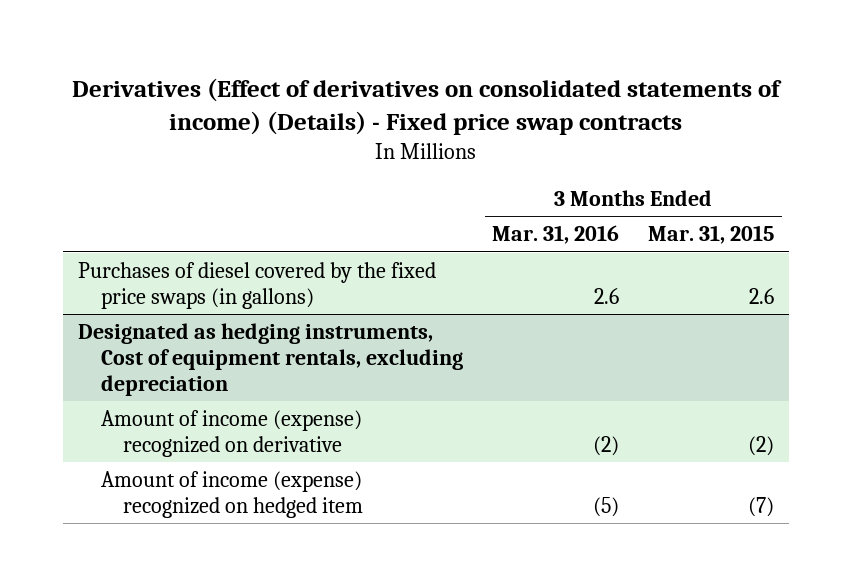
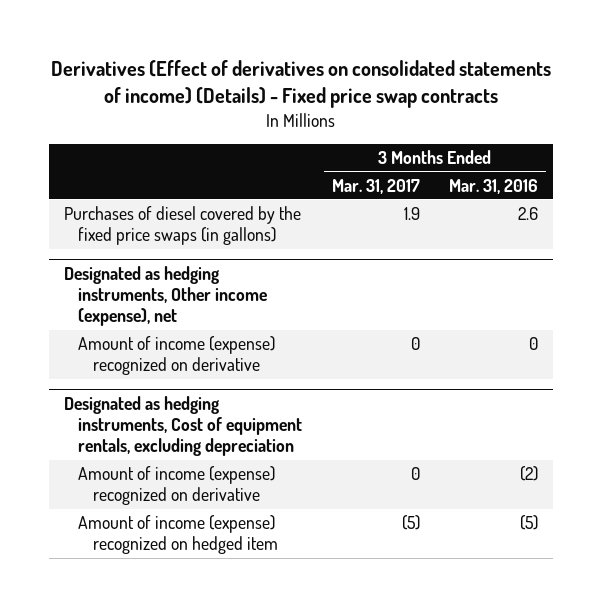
[648,225,775,245] Mar. 31, 2015 -> none
none -> [331,178,420,194] Mar. 31, 2017
none -> [63,265,268,327] Designated as hedging instruments, Other income (expense), net
none -> [78,336,276,376] Amount of income (expense) recognized on derivative

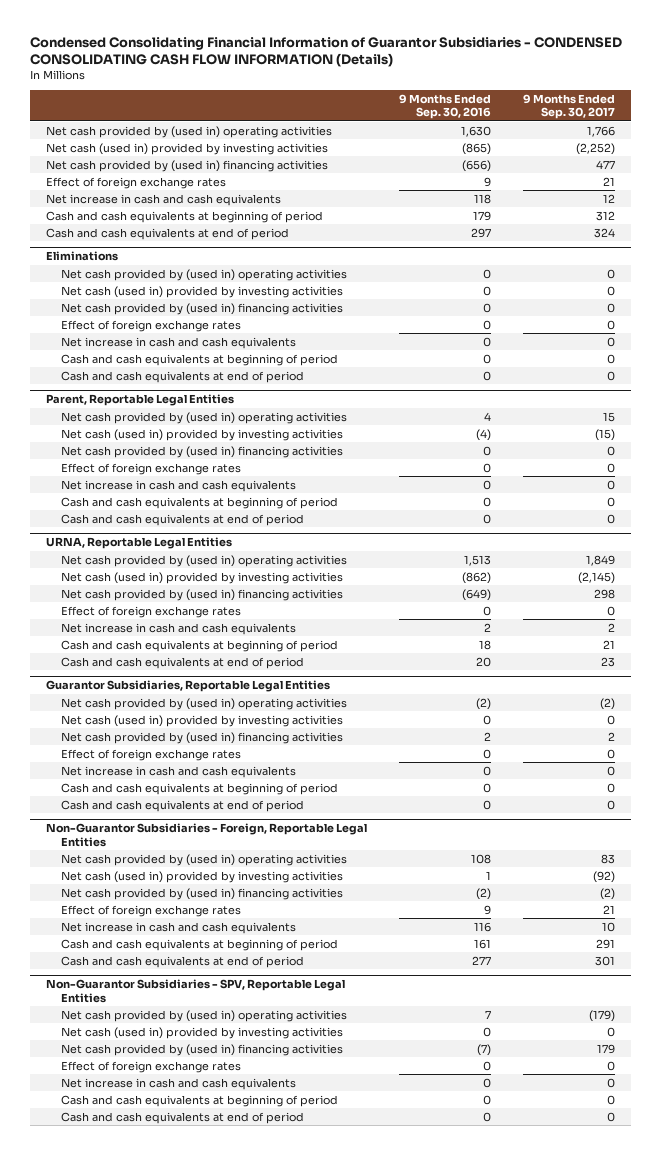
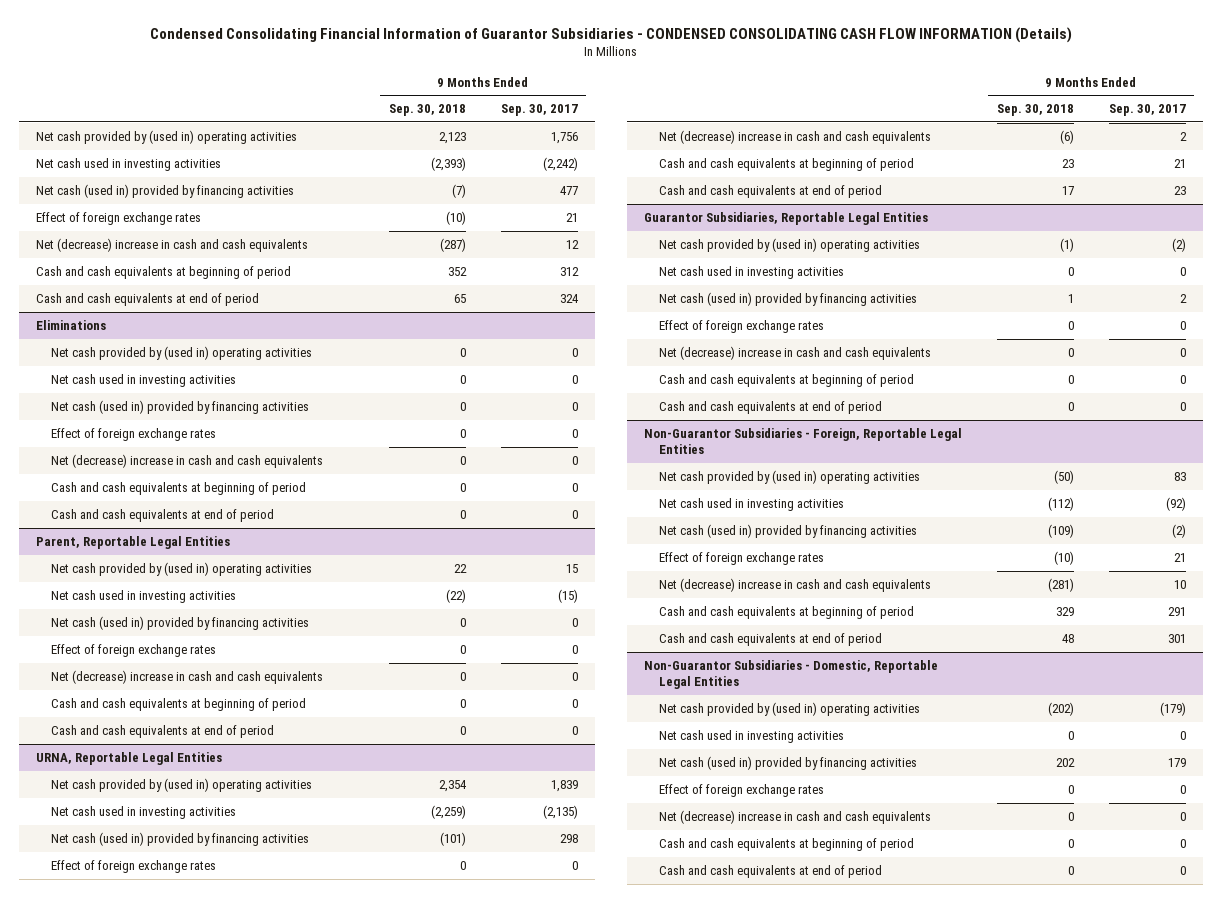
[398,93,491,120] 9 Months Ended Sep. 30, 2016 -> none
none -> [388,104,466,117] Sep. 30, 2018
[587,125,616,137] 1,766 -> [550,131,578,144] 1,756
[45,142,328,155] Net cash (used in) provided by investing activities -> [36,157,222,171] Net cash used in investing activities
[576,142,616,155] (2,252) -> [542,156,578,171] (2,242)
[45,159,328,172] Net cash provided by (used in) financing activities -> [36,183,295,198] Net cash (used in) provided by financing activities
[45,193,281,206] Net increase in cash and cash equivalents -> [36,237,309,252] Net (decrease) increase in cash and cash equivalents
[60,285,343,298] Net cash (used in) provided by investing activities -> [50,373,236,387] Net cash used in investing activities
[60,302,343,315] Net cash provided by (used in) financing activities -> [50,399,309,414] Net cash (used in) provided by financing activities
[60,336,296,349] Net increase in cash and cash equivalents -> [50,453,323,468] Net (decrease) increase in cash and cash equivalents
[60,428,343,441] Net cash (used in) provided by investing activities -> [50,589,236,603] Net cash used in investing activities
[60,445,343,458] Net cash provided by (used in) financing activities -> [50,615,309,630] Net cash (used in) provided by financing activities
[60,479,296,492] Net increase in cash and cash equivalents -> [50,669,323,684] Net (decrease) increase in cash and cash equivalents
[586,554,616,566] 1,849 -> [550,779,578,792] 1,839
[60,571,343,584] Net cash (used in) provided by investing activities -> [50,805,236,819] Net cash used in investing activities
[578,571,616,584] (2,145) -> [542,804,578,819] (2,135)
[60,588,343,601] Net cash provided by (used in) financing activities -> [50,831,309,846] Net cash (used in) provided by financing activities
[60,622,296,635] Net increase in cash and cash equivalents -> [658,129,931,144] Net (decrease) increase in cash and cash equivalents
[60,714,343,727] Net cash (used in) provided by investing activities -> [658,265,844,279] Net cash used in investing activities
[60,731,343,744] Net cash provided by (used in) financing activities -> [658,291,917,306] Net cash (used in) provided by financing activities
[60,765,296,778] Net increase in cash and cash equivalents -> [658,345,931,360] Net (decrease) increase in cash and cash equivalents
[60,870,343,883] Net cash (used in) provided by investing activities -> [658,497,844,511] Net cash used in investing activities
[60,887,343,900] Net cash provided by (used in) financing activities -> [658,523,917,538] Net cash (used in) provided by financing activities
[60,921,296,934] Net increase in cash and cash equivalents -> [658,577,931,592] Net (decrease) increase in cash and cash equivalents
[45,979,345,1003] Non-Guarantor Subsidiaries - SPV, Reportable Legal Entities -> [644,659,939,690] Non-Guarantor Subsidiaries - Domestic, Reportable Legal Entities
[60,1026,343,1039] Net cash (used in) provided by investing activities -> [658,729,844,743] Net cash used in investing activities
[60,1043,343,1056] Net cash provided by (used in) financing activities -> [658,755,917,770] Net cash (used in) provided by financing activities
[60,1077,296,1090] Net increase in cash and cash equivalents -> [658,809,931,824] Net (decrease) increase in cash and cash equivalents

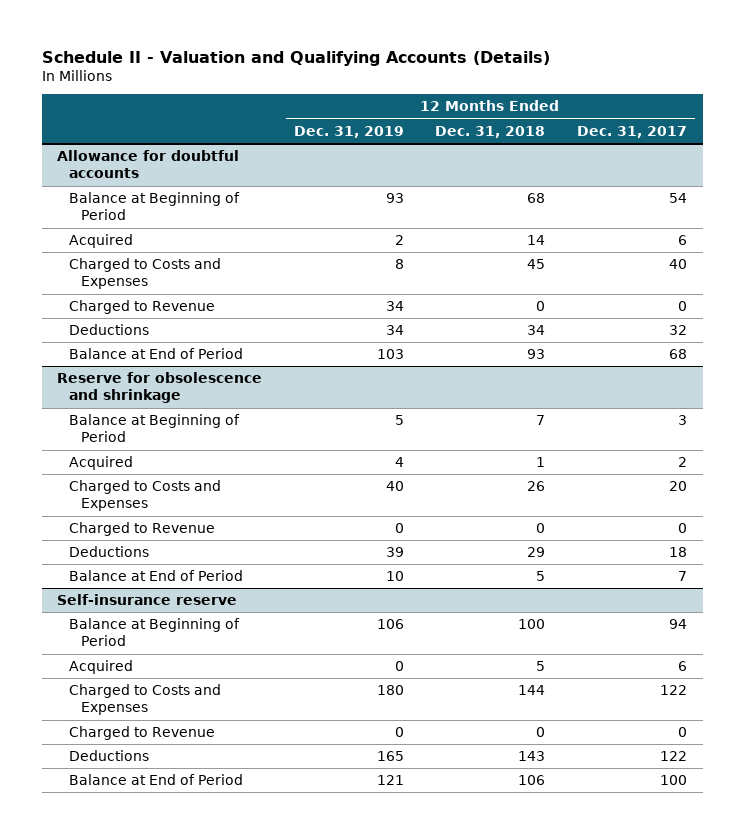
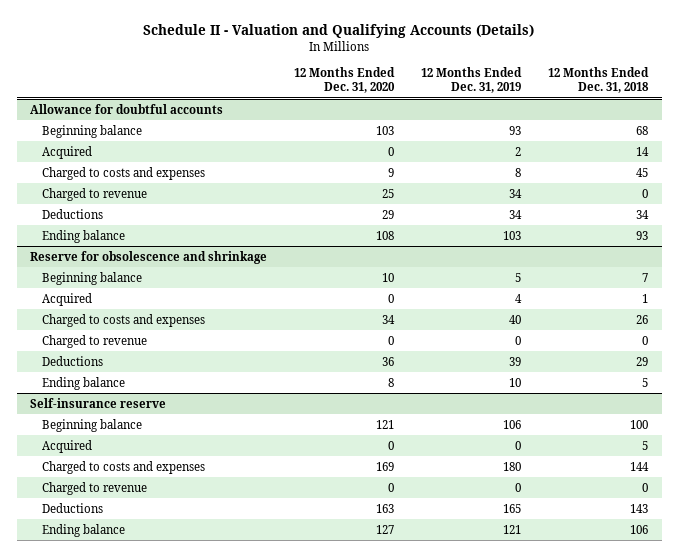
[577,125,688,138] Dec. 31, 2017 -> none
none -> [294,67,396,94] 12 Months Ended Dec. 31, 2020
[69,192,241,221] Balance at Beginning of Period -> [41,124,142,138] Beginning balance
[69,258,222,290] Charged to Costs and Expenses -> [41,166,205,180] Charged to costs and expenses
[69,300,216,315] Charged to Revenue -> [41,187,147,201] Charged to revenue
[69,348,244,360] Balance at End of Period -> [41,229,125,243] Ending balance
[69,414,241,443] Balance at Beginning of Period -> [41,271,142,285] Beginning balance
[69,480,222,512] Charged to Costs and Expenses -> [41,313,205,327] Charged to costs and expenses
[69,522,216,537] Charged to Revenue -> [41,334,147,348] Charged to revenue
[69,570,244,582] Balance at End of Period -> [41,376,125,390] Ending balance
[69,618,241,647] Balance at Beginning of Period -> [41,418,142,432] Beginning balance
[69,684,222,716] Charged to Costs and Expenses -> [41,460,205,474] Charged to costs and expenses
[69,726,216,741] Charged to Revenue -> [41,481,147,495] Charged to revenue
[69,774,244,786] Balance at End of Period -> [41,523,125,537] Ending balance

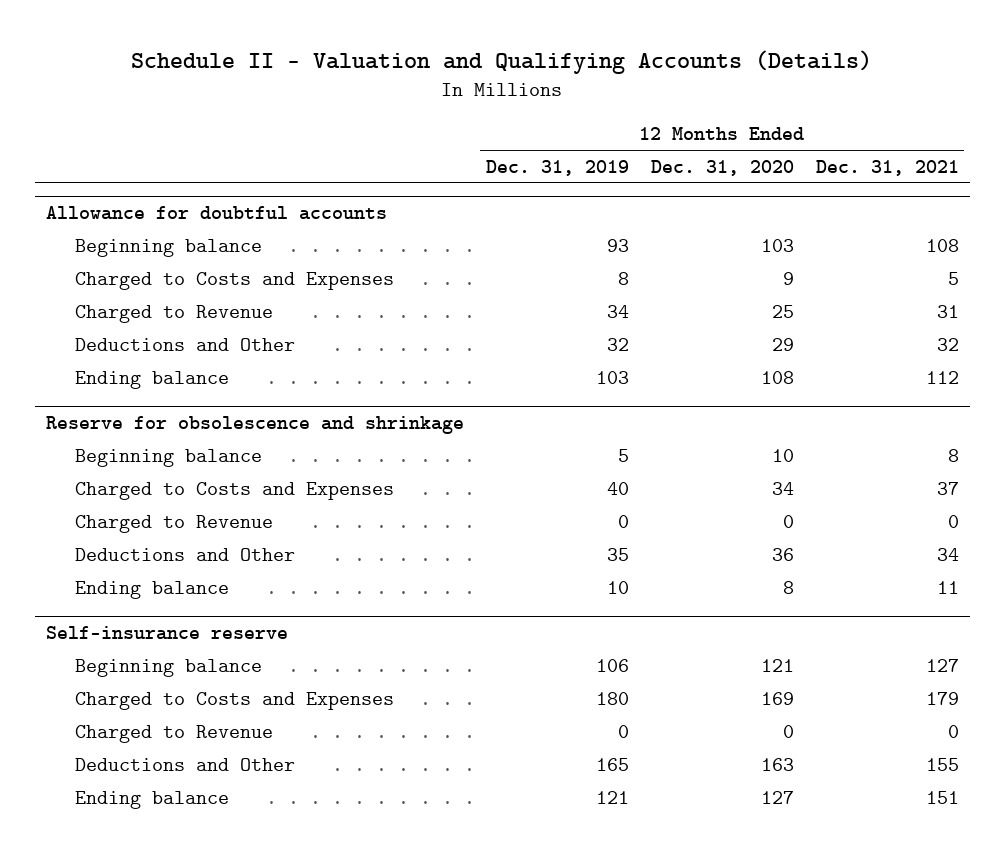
[548,67,650,94] 12 Months Ended Dec. 31, 2018 -> none
none -> [815,159,959,176] Dec. 31, 2021
[41,145,92,159] Acquired -> none
[41,208,103,219] Deductions -> none
[41,166,205,180] Charged to costs and expenses -> [74,271,394,290] Charged to Costs and Expenses
[41,187,147,201] Charged to revenue -> [74,304,273,323] Charged to Revenue
none -> [74,337,295,351] Deductions and Other
[41,292,92,306] Acquired -> none
[41,355,103,366] Deductions -> none
[41,313,205,327] Charged to costs and expenses -> [74,481,394,500] Charged to Costs and Expenses
[41,334,147,348] Charged to revenue -> [74,514,273,533] Charged to Revenue
none -> [74,547,295,561] Deductions and Other
[41,439,92,453] Acquired -> none
[41,460,205,474] Charged to costs and expenses -> [74,691,394,710] Charged to Costs and Expenses
[41,481,147,495] Charged to revenue -> [74,724,273,743] Charged to Revenue
[41,502,103,513] Deductions -> [74,757,295,771] Deductions and Other

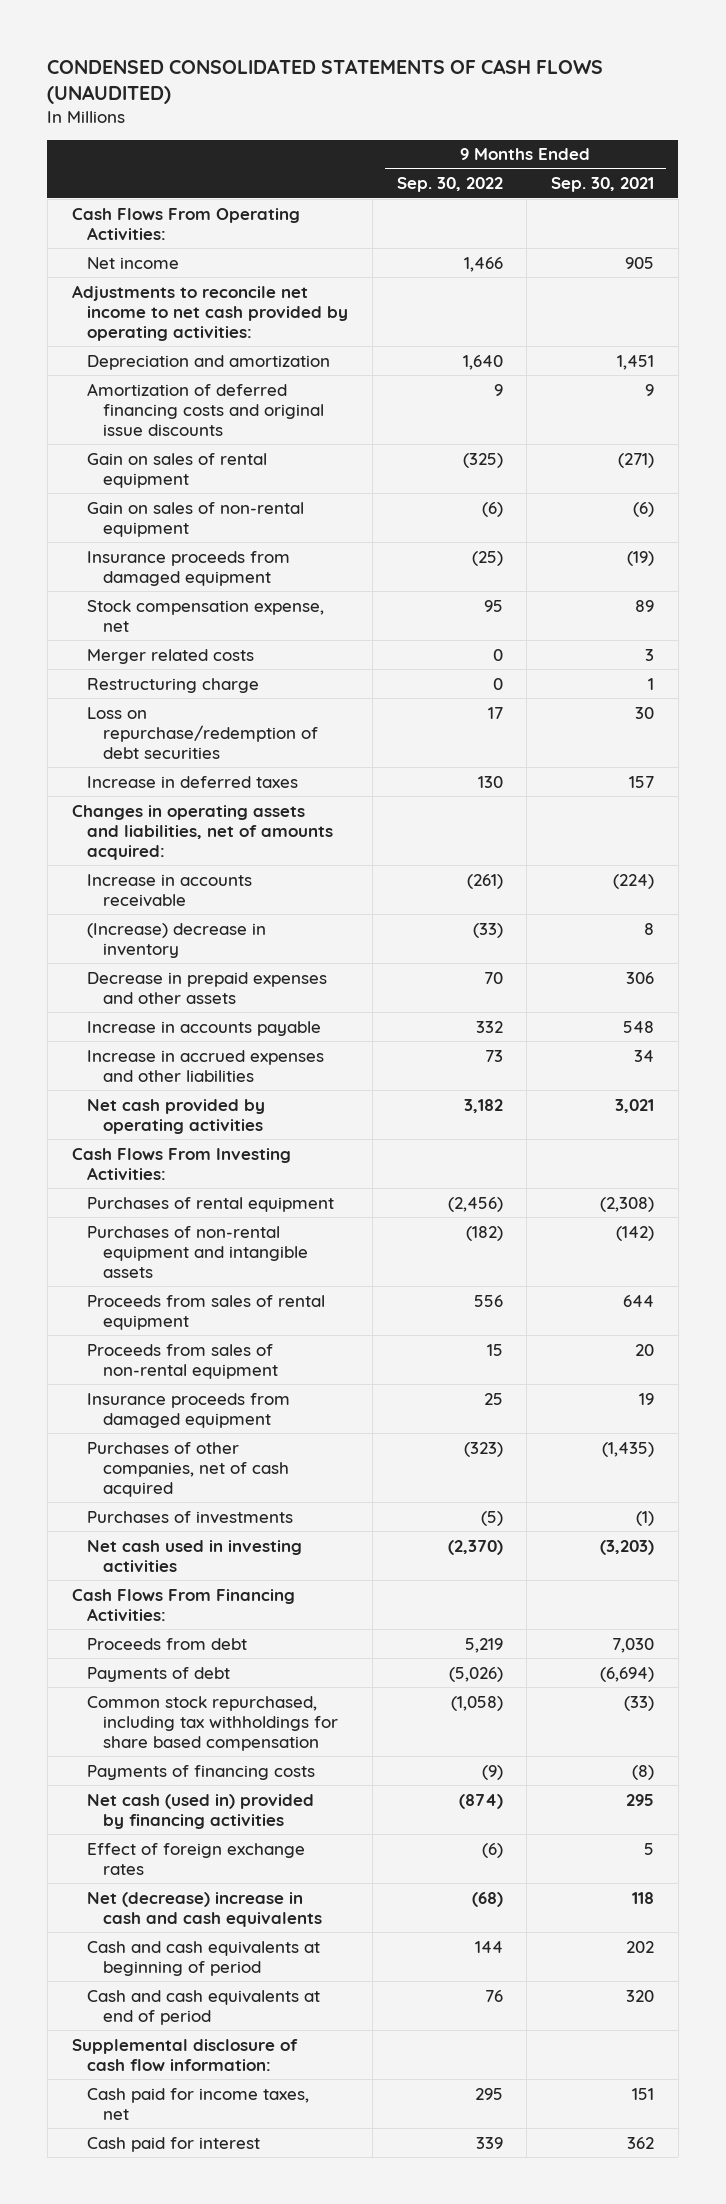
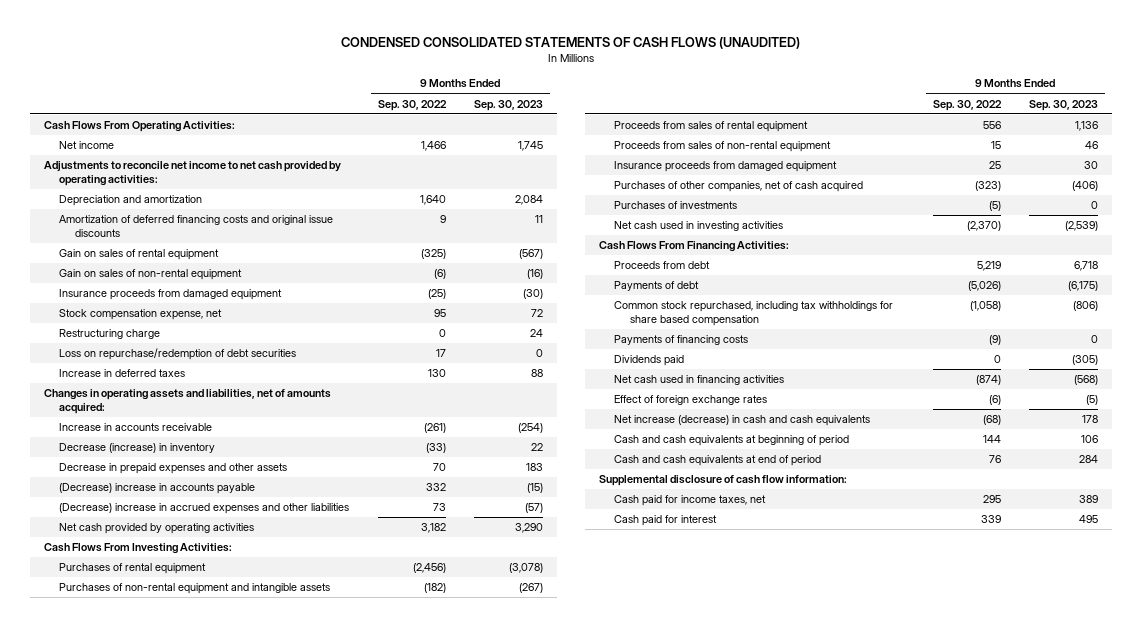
[551,177,655,193] Sep. 30, 2021 -> none
none -> [473,99,543,111] Sep. 30, 2023
[87,648,255,664] Merger related costs -> none
[87,922,267,958] (Increase) decrease in inventory -> [59,443,216,454] Decrease (increase) in inventory
[87,1020,322,1036] Increase in accounts payable -> [59,483,256,495] (Decrease) increase in accounts payable
[87,1049,325,1082] Increase in accrued expenses and other liabilities -> [59,503,350,515] (Decrease) increase in accrued expenses and other liabilities
none -> [614,355,685,367] Dividends paid
[87,1793,315,1829] Net cash (used in) provided by financing activities -> [614,375,785,386] Net cash used in financing activities
[87,1891,322,1927] Net (decrease) increase in cash and cash equivalents -> [614,415,871,427] Net increase (decrease) in cash and cash equivalents

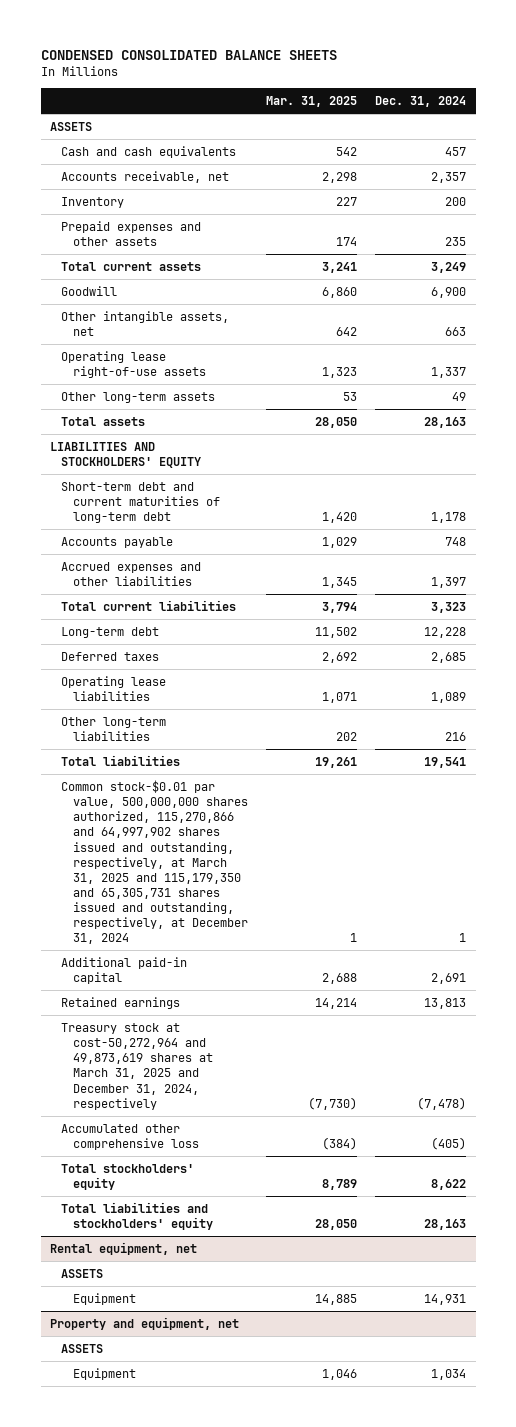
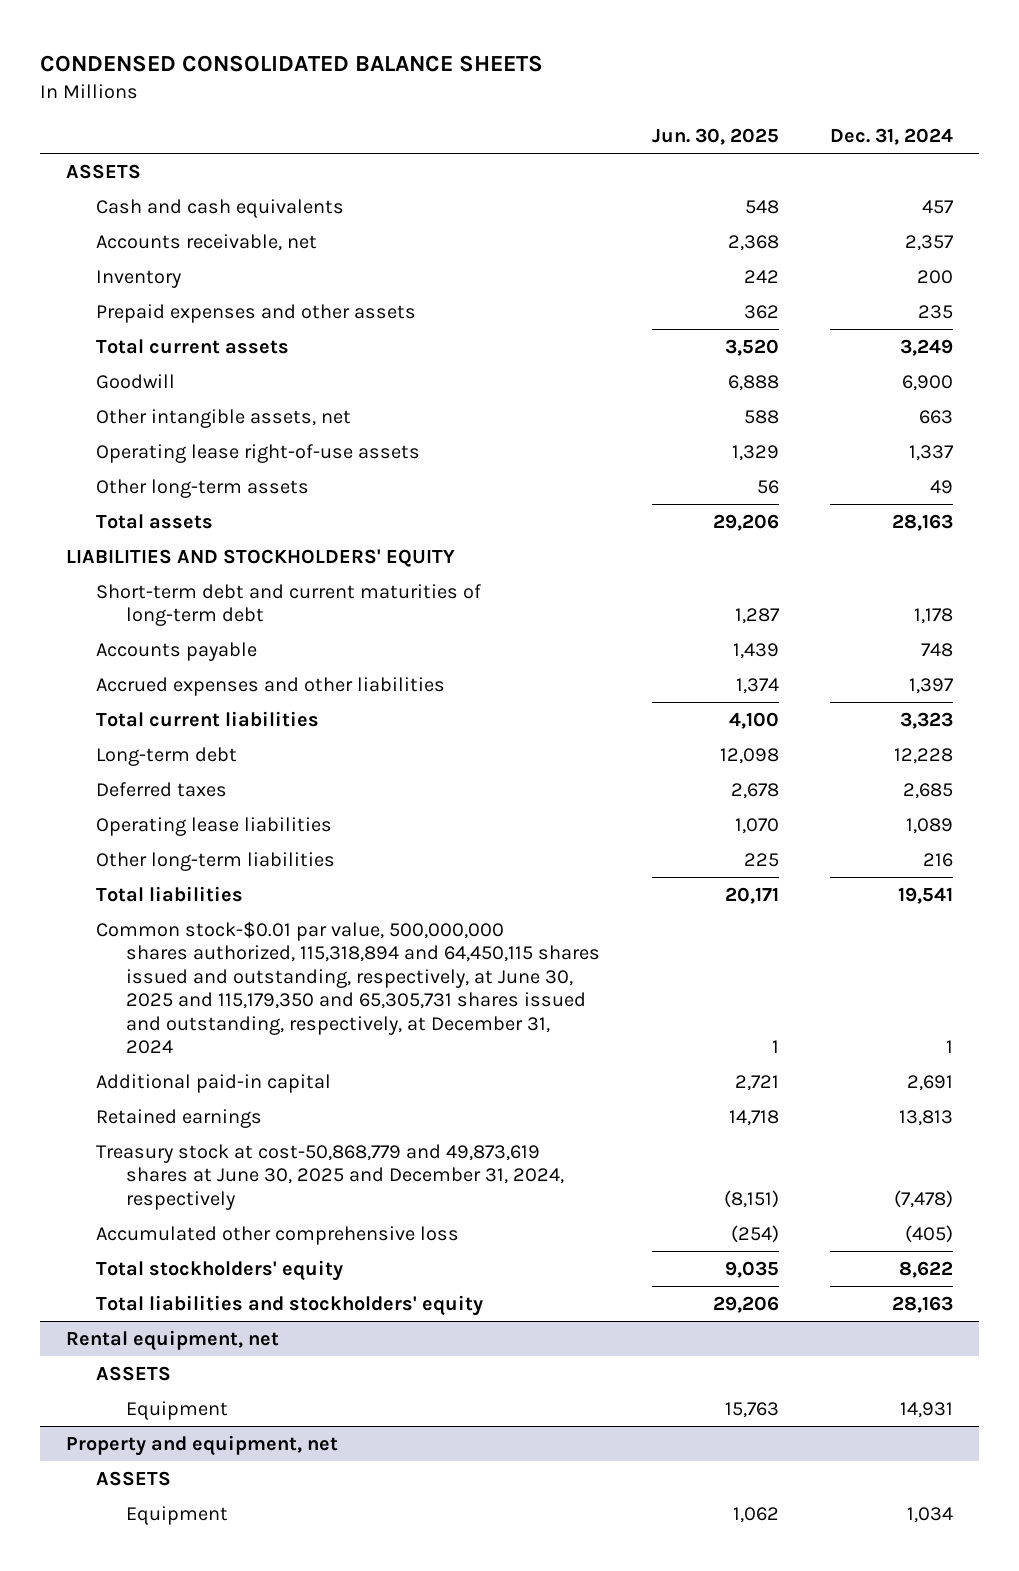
[266,96,358,108] Mar. 31, 2025 -> none
none -> [651,128,779,146] Jun. 30, 2025
[61,779,248,945] Common stock-$0.01 par value, 500,000,000 shares authorized, 115,270,866 and 64,997,902 shares issued and outstanding, respectively, at March 31, 2025 and 115,179,350 and 65,305,731 shares issued and outstanding, respectively, at December 31, 2024 -> [95,920,601,1055] Common stock-$0.01 par value, 500,000,000 shares authorized, 115,318,894 and 64,450,115 shares issued and outstanding, respectively, at June 30, 2025 and 115,179,350 and 65,305,731 shares issued and outstanding, respectively, at December 31, 2024
[61,1022,213,1110] Treasury stock at cost-50,272,964 and 49,873,619 shares at March 31, 2025 and December 31, 2024, respectively -> [95,1143,565,1210] Treasury stock at cost-50,868,779 and 49,873,619 shares at June 30, 2025 and December 31, 2024, respectively

